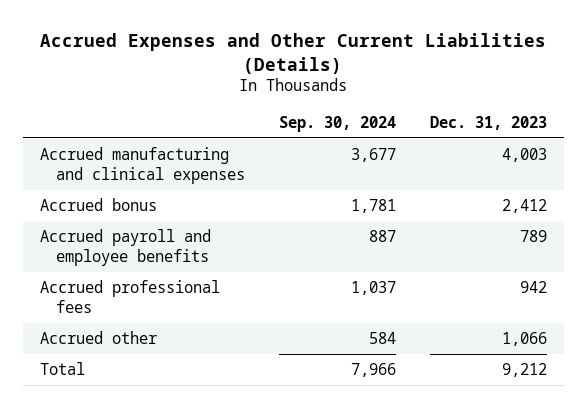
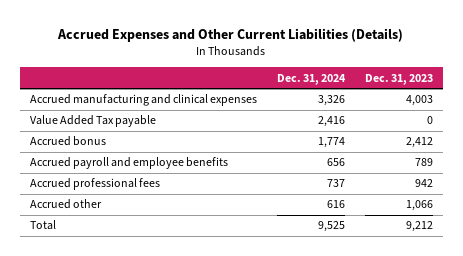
[278,115,396,132] Sep. 30, 2024 -> none
none -> [276,73,346,85] Dec. 31, 2024
none -> [29,115,156,128] Value Added Tax payable

